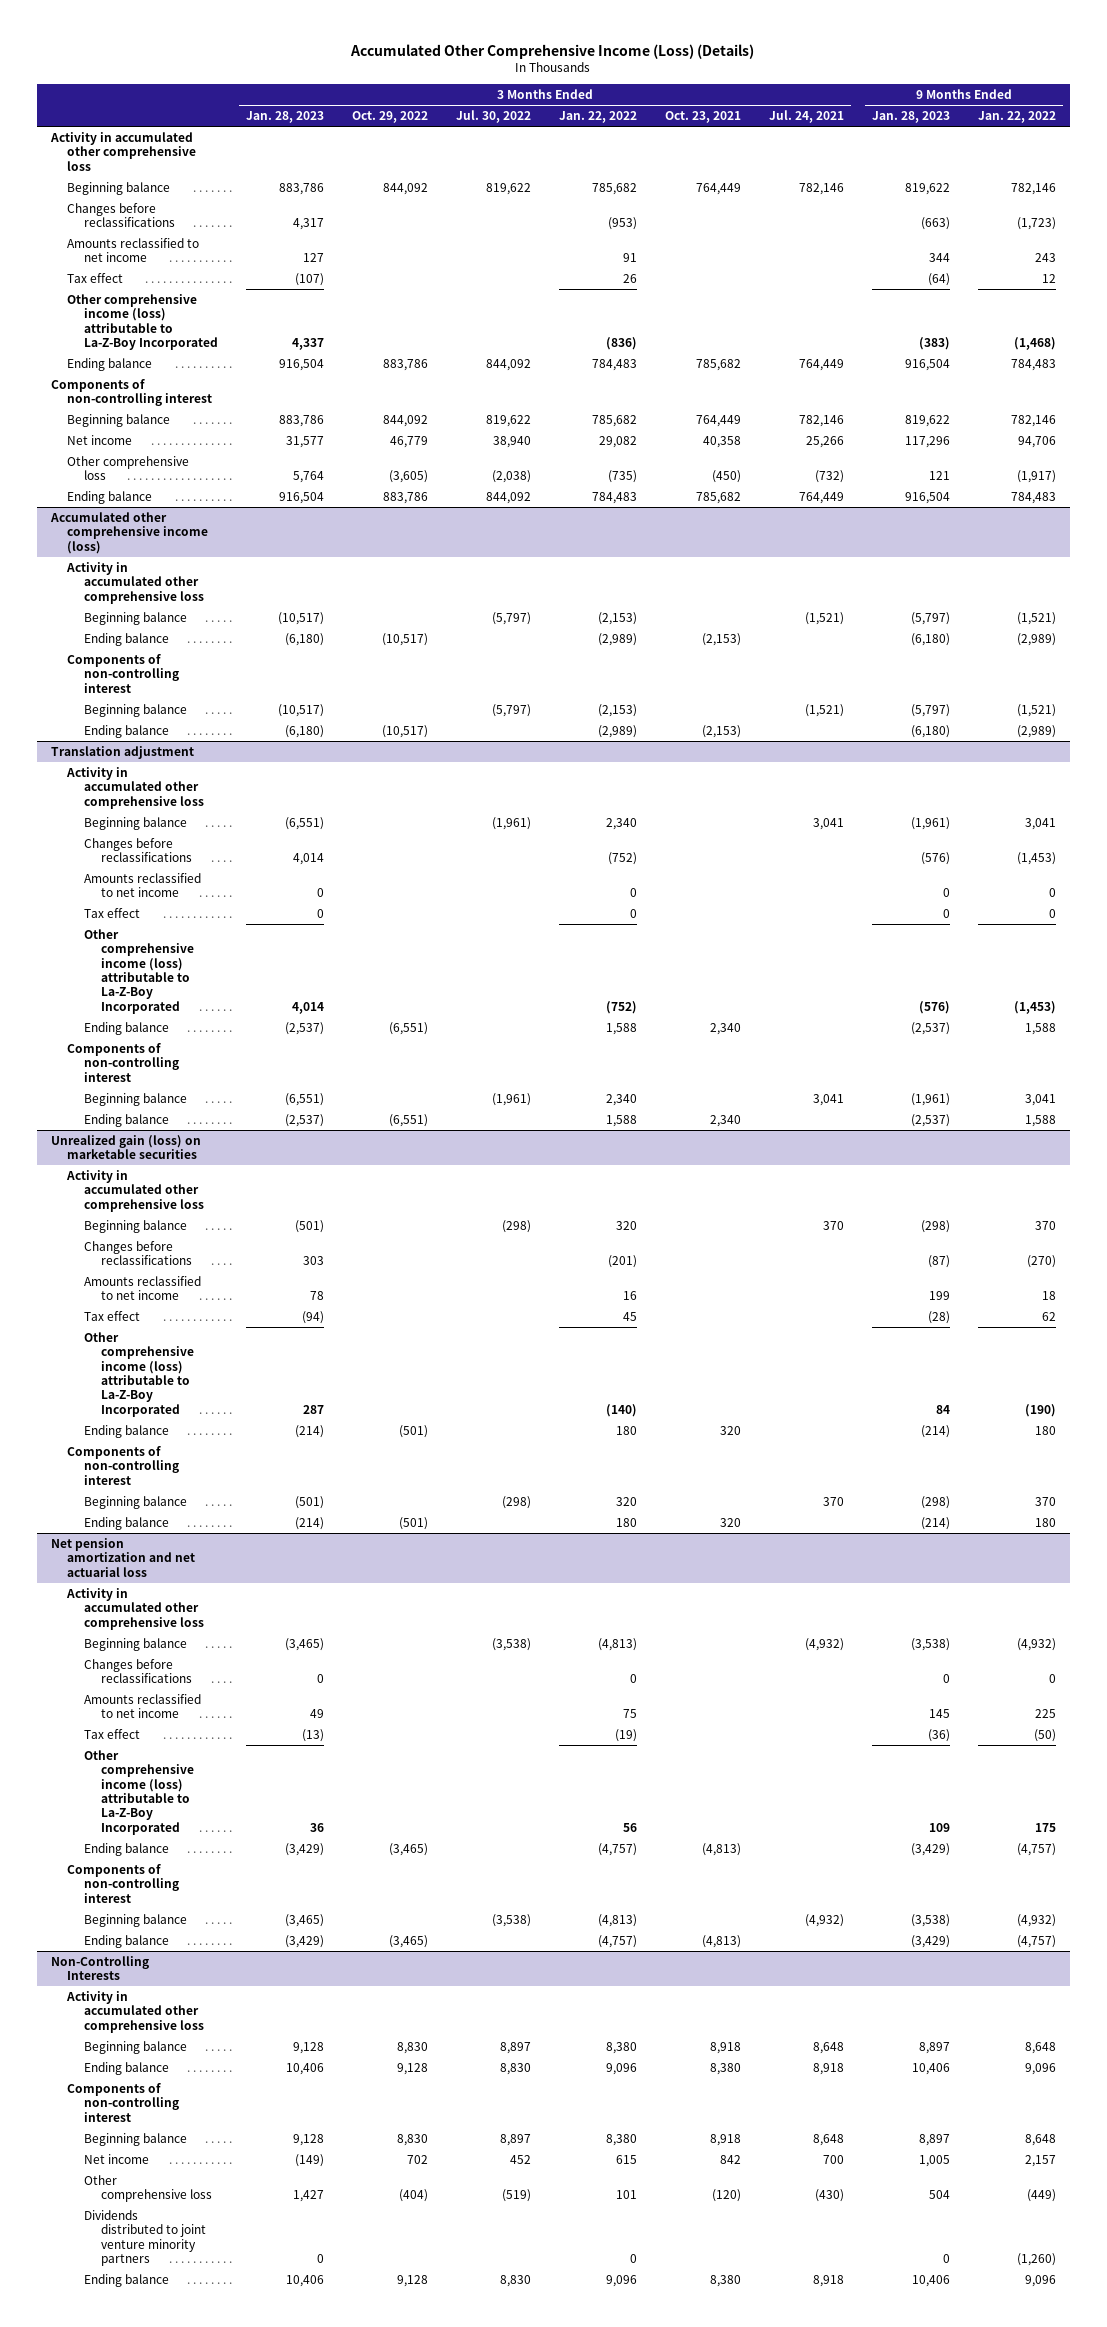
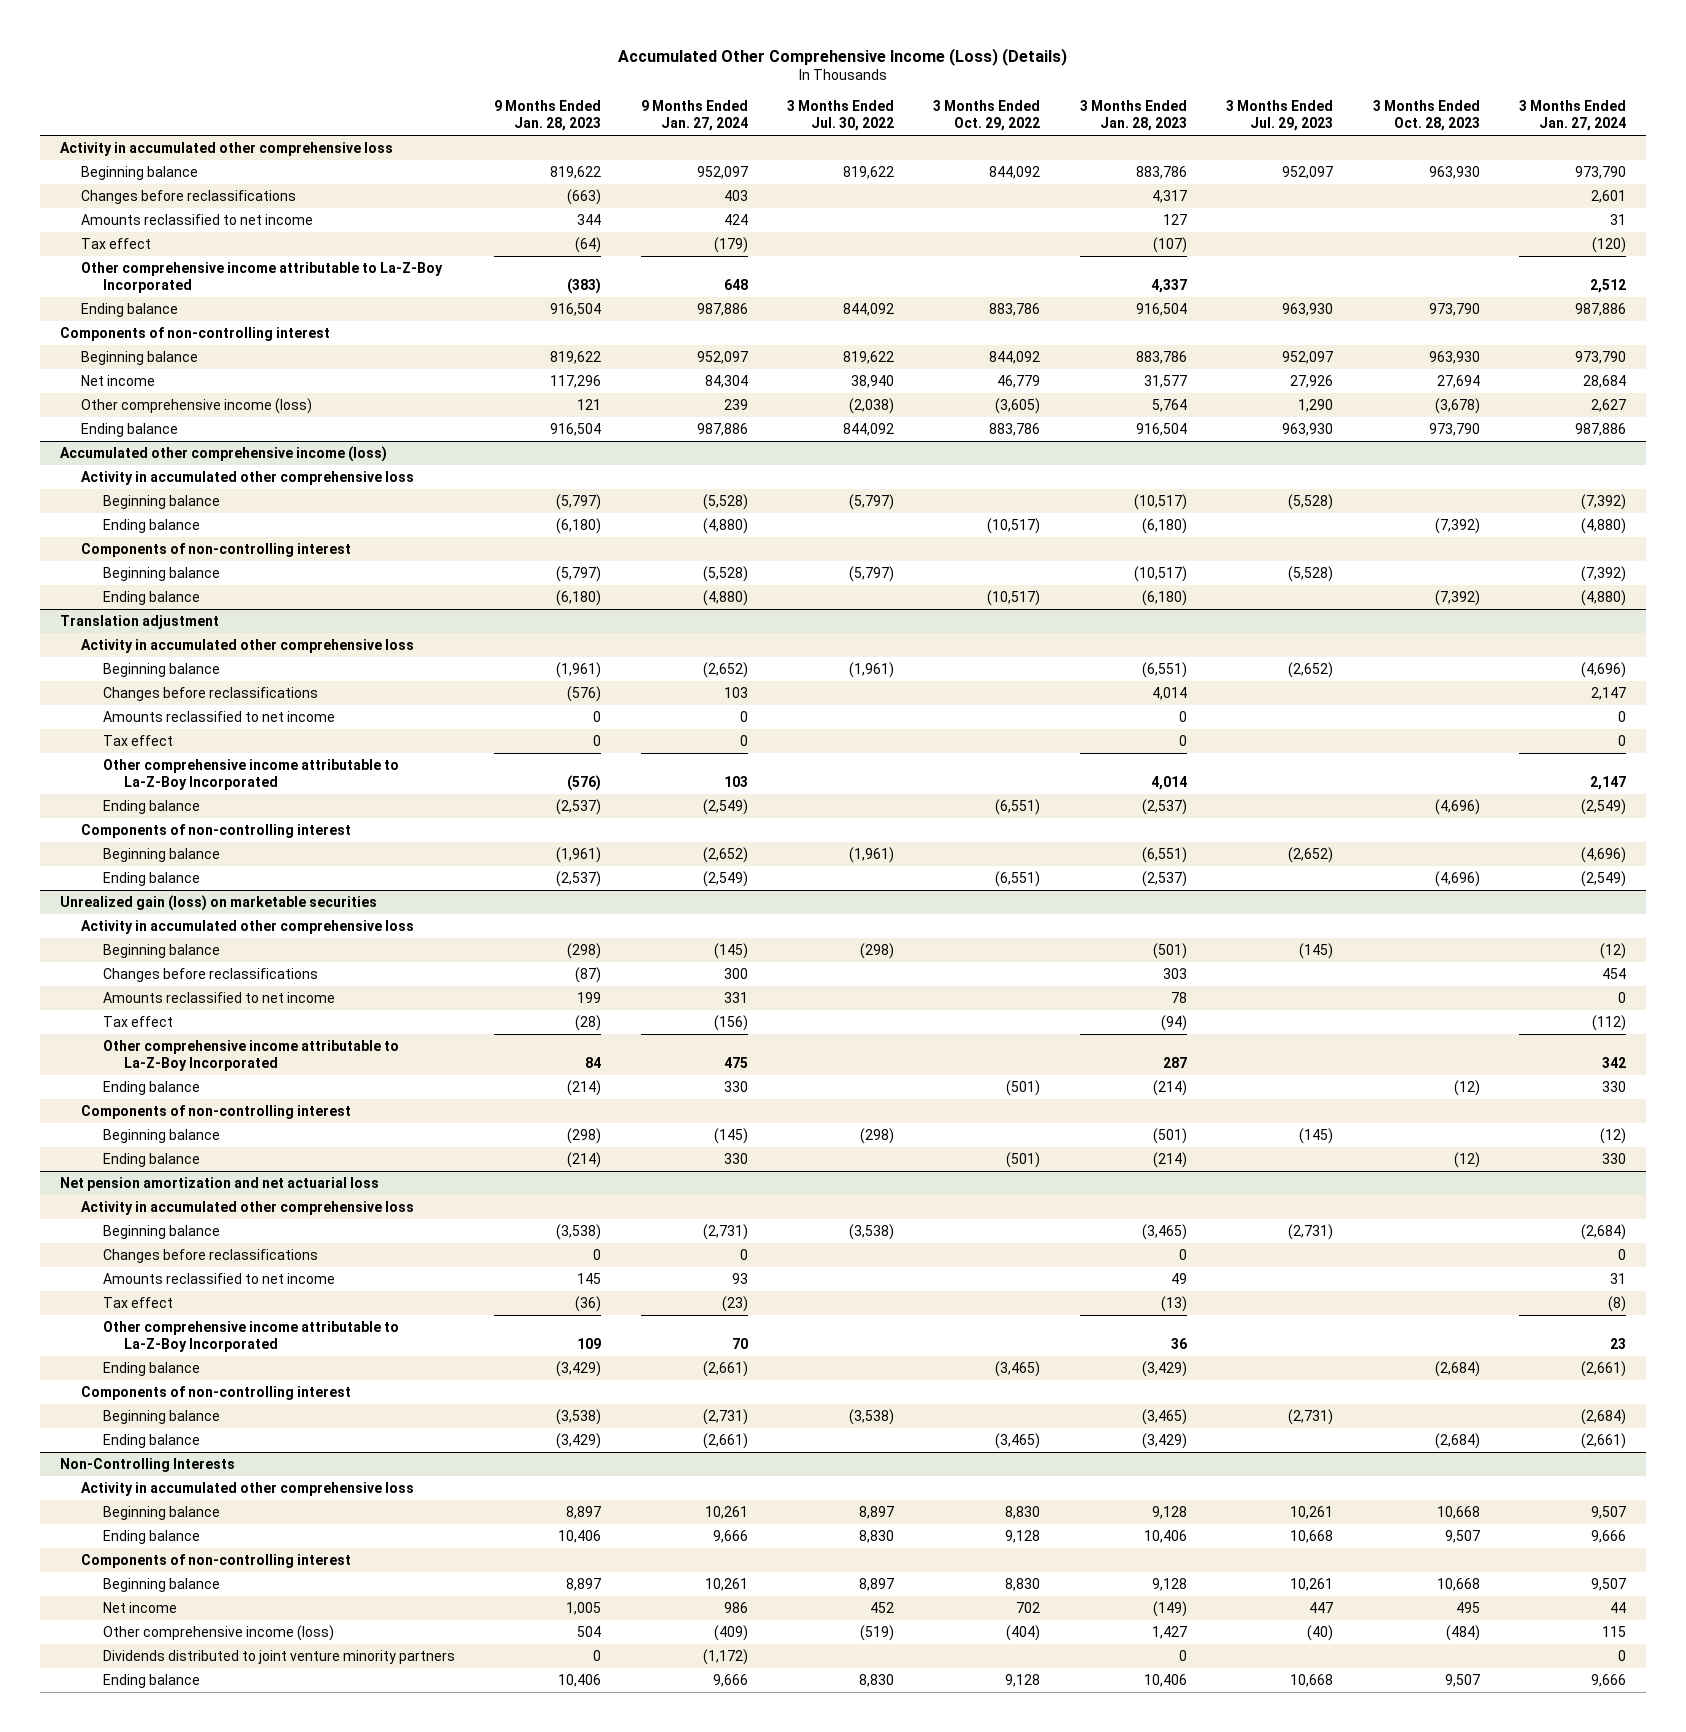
[558,111,637,124] Jan. 22, 2022 -> none
[664,111,741,124] Oct. 23, 2021 -> none
[768,110,844,124] Jul. 24, 2021 -> none
[977,111,1056,124] Jan. 22, 2022 -> none
none -> [640,100,748,132] 9 Months Ended Jan. 27, 2024
none -> [1226,100,1334,132] 3 Months Ended Jul. 29, 2023
none -> [1372,100,1480,132] 3 Months Ended Oct. 28, 2023
none -> [1519,100,1627,132] 3 Months Ended Jan. 27, 2024
[67,293,219,350] Other comprehensive income (loss) attributable to La-Z-Boy Incorporated -> [81,262,444,294] Other comprehensive income attributable to La-Z-Boy Incorporated
[67,455,190,481] Other comprehensive loss -> [81,398,313,415] Other comprehensive income (loss)
[84,928,194,1014] Other comprehensive income (loss) attributable to La-Z-Boy Incorporated -> [102,759,399,791] Other comprehensive income attributable to La-Z-Boy Incorporated
[84,1331,194,1417] Other comprehensive income (loss) attributable to La-Z-Boy Incorporated -> [102,1040,399,1072] Other comprehensive income attributable to La-Z-Boy Incorporated
[84,1749,194,1835] Other comprehensive income (loss) attributable to La-Z-Boy Incorporated -> [102,1321,399,1353] Other comprehensive income attributable to La-Z-Boy Incorporated
[84,2174,212,2203] Other comprehensive loss -> [102,1625,334,1642] Other comprehensive income (loss)

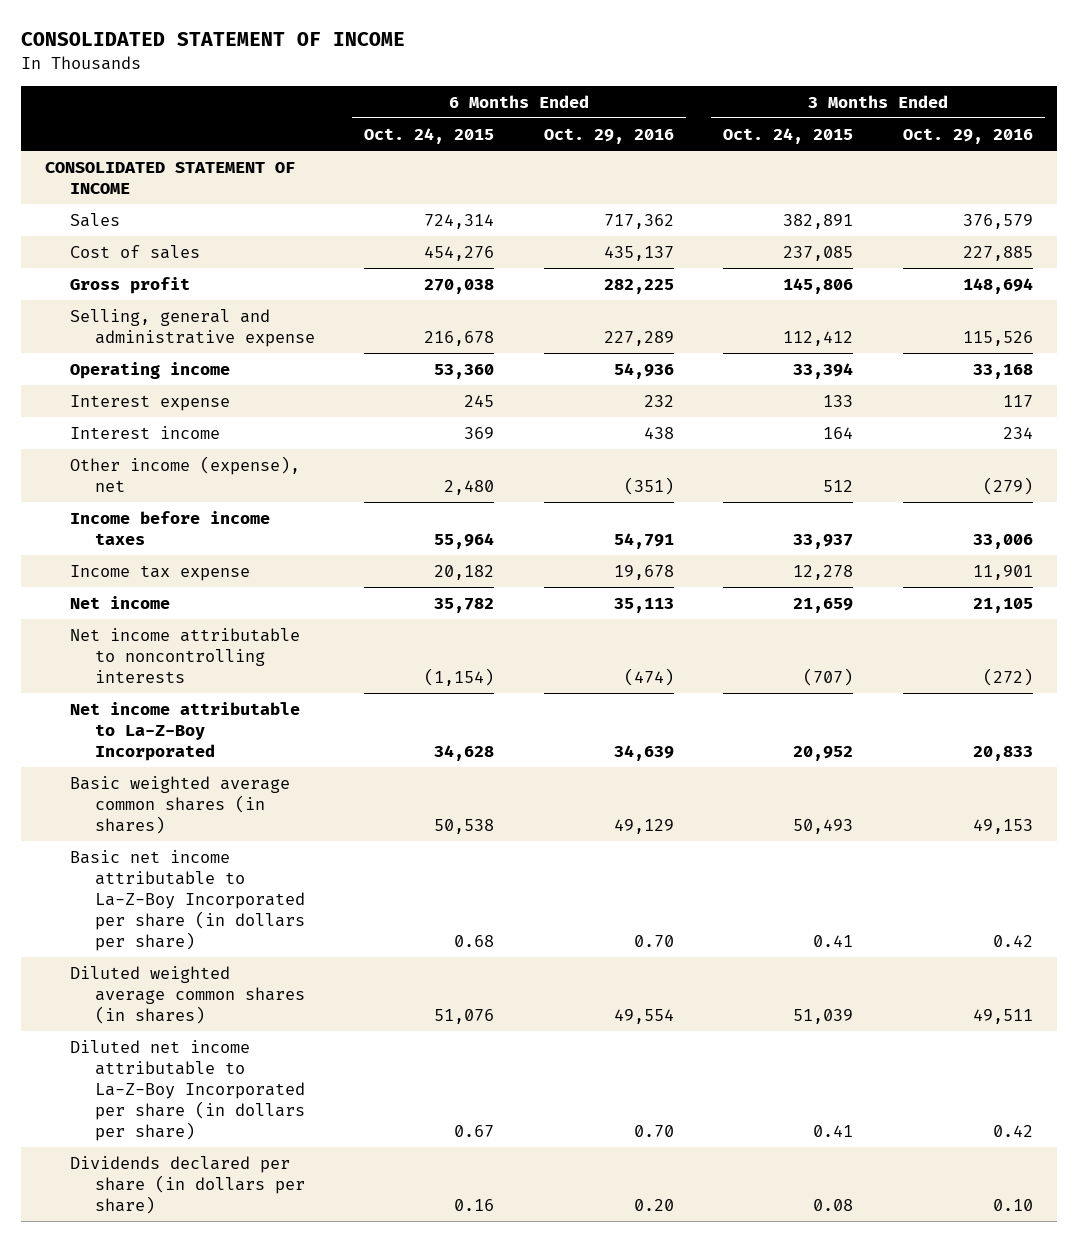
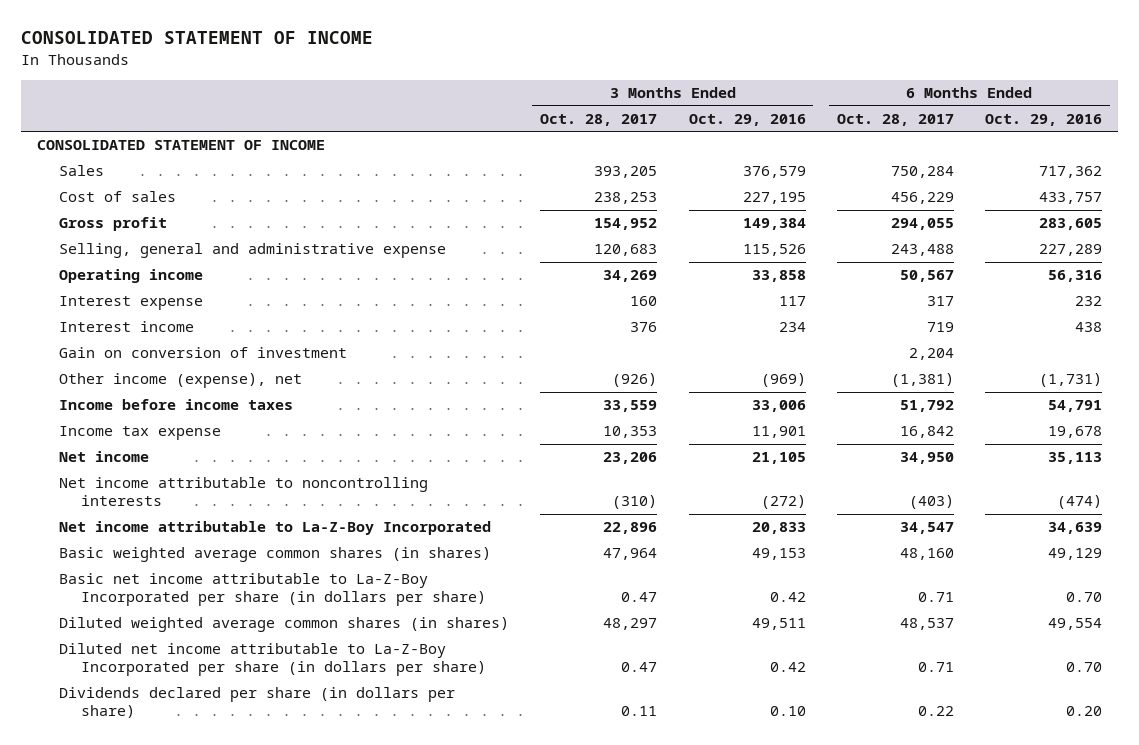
[364,127,495,144] Oct. 24, 2015 -> none
[723,127,854,144] Oct. 24, 2015 -> none
none -> [540,114,658,127] Oct. 28, 2017
none -> [836,114,954,127] Oct. 28, 2017
[603,246,674,262] 435,137 -> [1039,192,1103,205] 433,757
[962,246,1033,262] 227,885 -> [742,192,806,205] 227,195
[603,279,674,295] 282,225 -> [1039,218,1103,231] 283,605
[962,278,1033,295] 148,694 -> [742,218,806,231] 149,384
[613,363,674,380] 54,936 -> [1048,270,1103,283] 56,316
[972,364,1033,380] 33,168 -> [751,270,806,283] 33,858
none -> [58,347,347,359] Gain on conversion of investment
[623,477,674,496] (351) -> [1039,373,1103,388] (1,731)
[982,477,1033,496] (279) -> [760,373,806,388] (969)

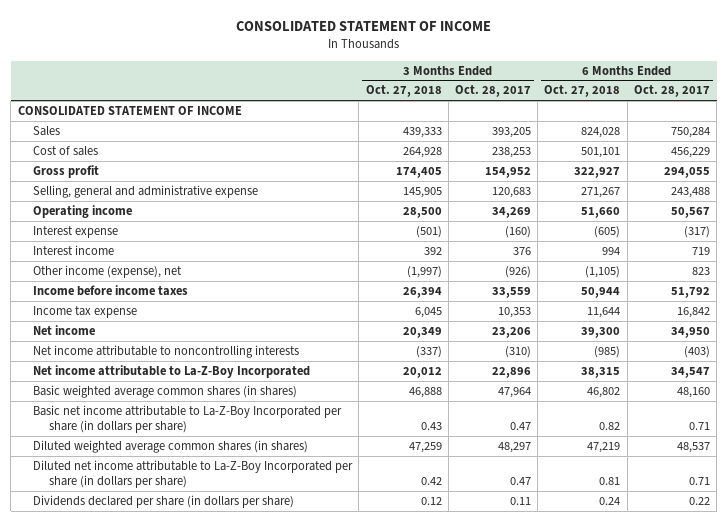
[688,114,806,127] Oct. 29, 2016 -> none
[985,114,1103,127] Oct. 29, 2016 -> none
none -> [365,85,442,98] Oct. 27, 2018
none -> [544,85,621,98] Oct. 27, 2018
[630,296,658,307] 160 -> [505,226,532,239] (160)
[926,296,954,307] 317 -> [683,226,710,239] (317)
[58,347,347,359] Gain on conversion of investment -> none
[890,373,954,388] (1,381) -> [691,267,710,276] 823

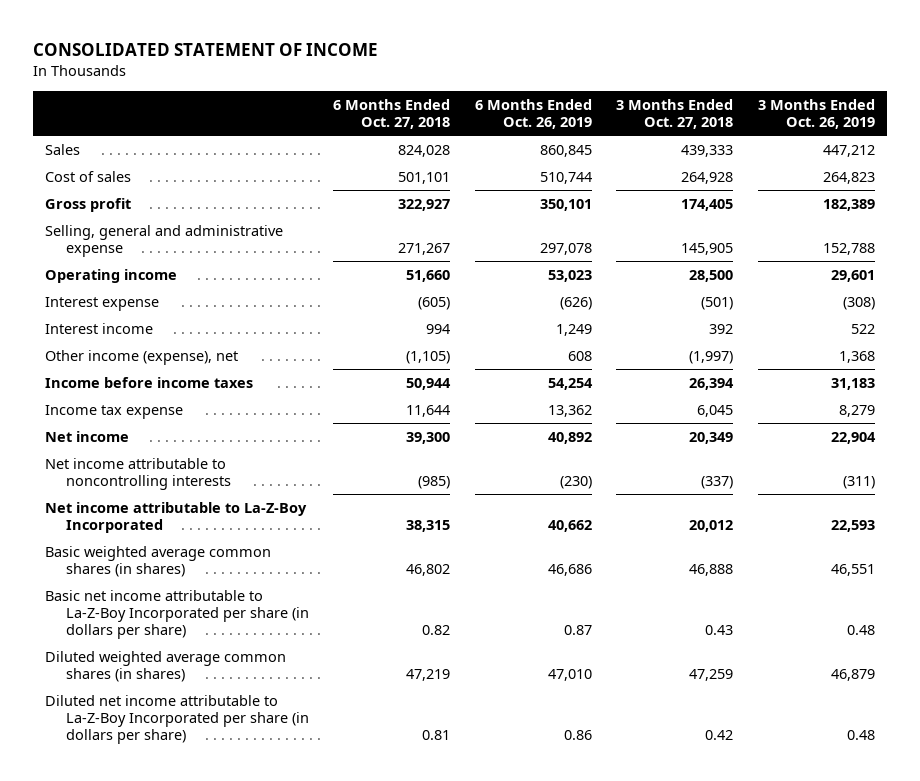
[455,85,532,98] Oct. 28, 2017 -> none
[633,85,710,98] Oct. 28, 2017 -> none
none -> [474,98,592,129] 6 Months Ended Oct. 26, 2019
none -> [757,98,875,129] 3 Months Ended Oct. 26, 2019
[17,106,242,116] CONSOLIDATED STATEMENT OF INCOME -> none
[33,495,295,509] Dividends declared per share (in dollars per share) -> none

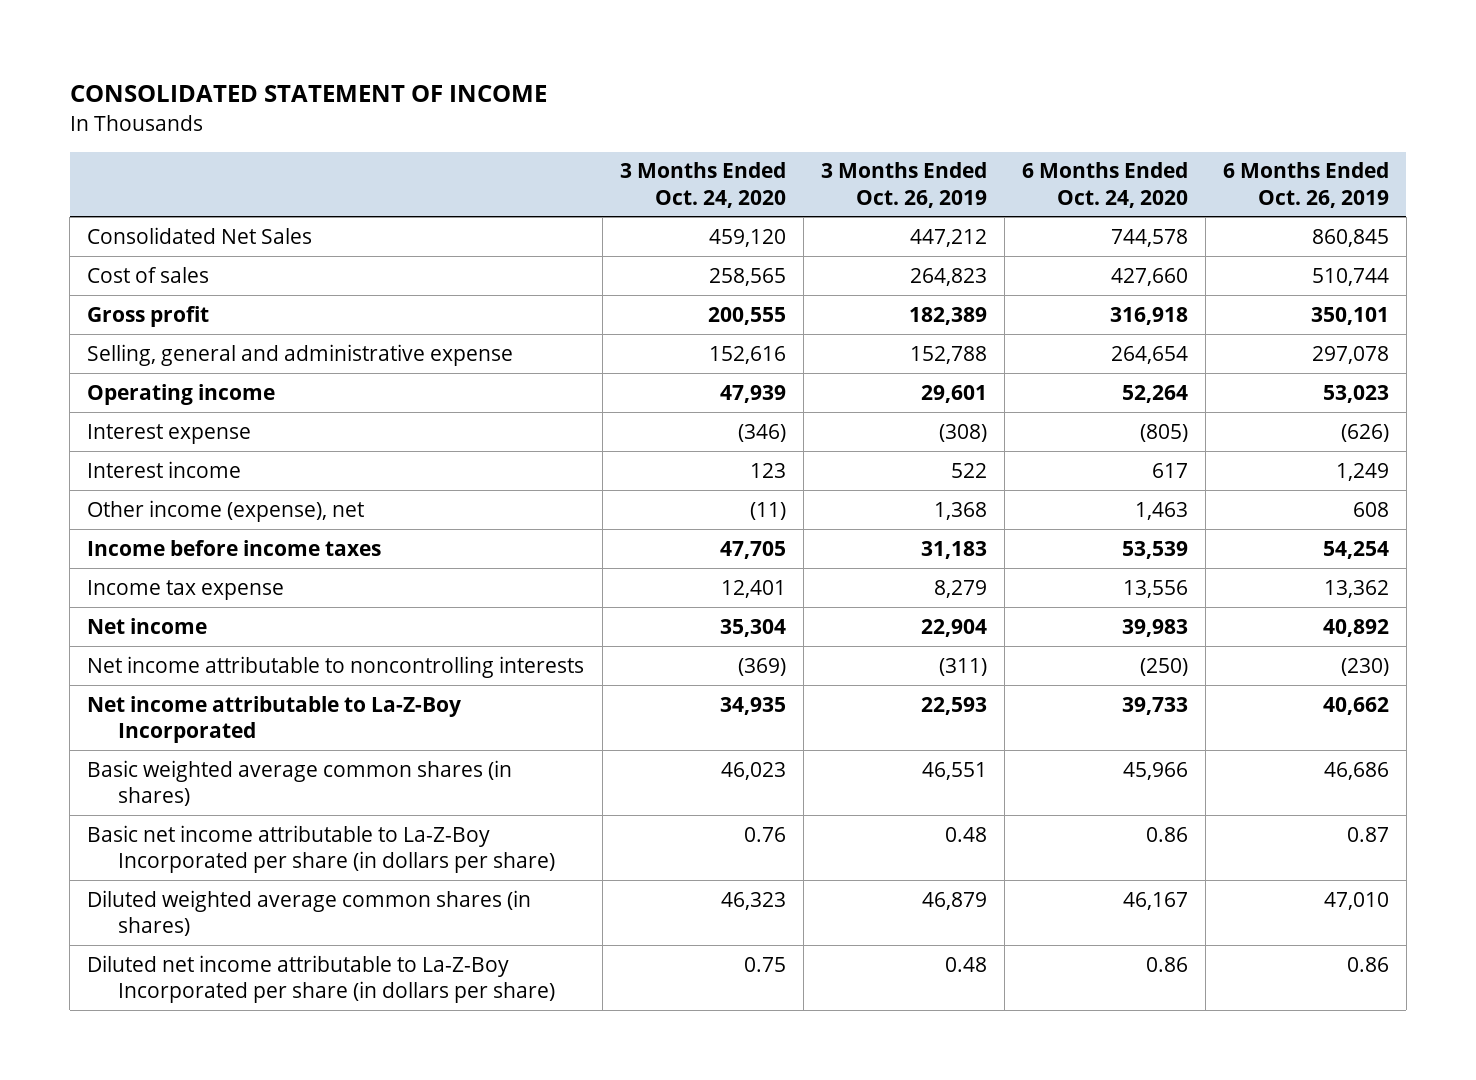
[333,98,451,129] 6 Months Ended Oct. 27, 2018 -> none
[616,98,734,129] 3 Months Ended Oct. 27, 2018 -> none
none -> [619,162,786,208] 3 Months Ended Oct. 24, 2020
none -> [1021,162,1188,208] 6 Months Ended Oct. 24, 2020
[45,143,81,155] Sales -> [87,226,313,244] Consolidated Net Sales

